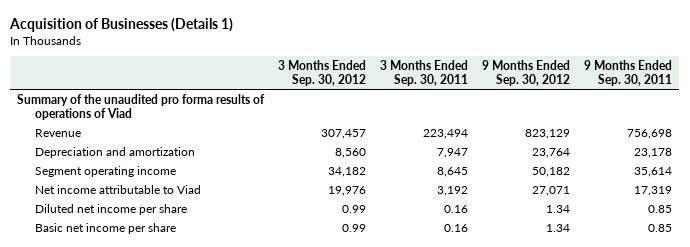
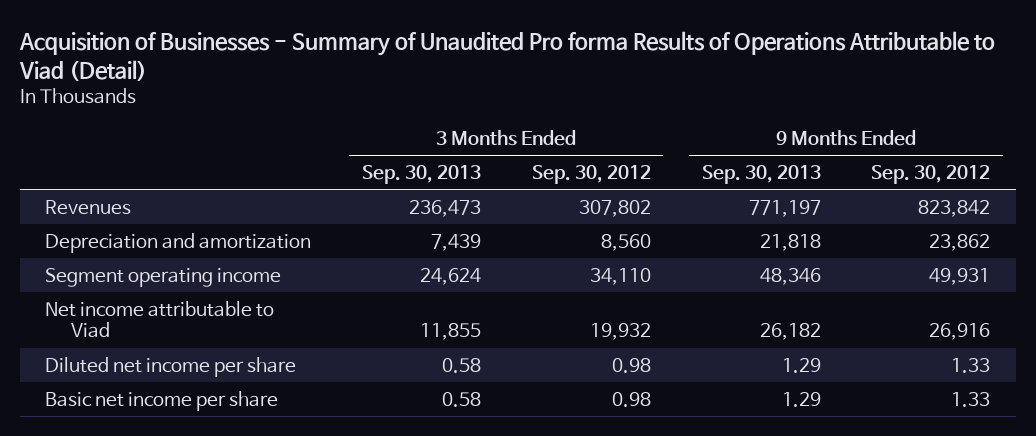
[9,17,234,32] Acquisition of Businesses (Details 1) -> [18,30,995,81] Acquisition of Businesses - Summary of Unaudited Pro forma Results of Operations Attributable to Viad (Detail)
[380,60,469,86] 3 Months Ended Sep. 30, 2011 -> none
[584,60,673,86] 9 Months Ended Sep. 30, 2011 -> none
none -> [361,165,481,185] Sep. 30, 2013
none -> [701,165,821,185] Sep. 30, 2013
[17,93,266,120] Summary of the unaudited pro forma results of operations of Viad -> none
[35,128,82,137] Revenue -> none
none -> [45,199,132,215] Revenues
[532,147,571,158] 23,764 -> [929,233,991,251] 23,862
[328,166,367,177] 34,182 -> [589,267,651,285] 34,110
[532,166,571,177] 50,182 -> [929,267,991,285] 49,931
[328,185,367,196] 19,976 -> [589,323,651,341] 19,932
[532,185,571,196] 27,071 -> [929,323,991,341] 26,916
[342,204,367,213] 0.99 -> [611,357,651,373] 0.98
[546,204,571,213] 1.34 -> [951,357,991,373] 1.33
[342,223,367,232] 0.99 -> [611,391,651,407] 0.98
[546,223,571,232] 1.34 -> [951,391,991,407] 1.33

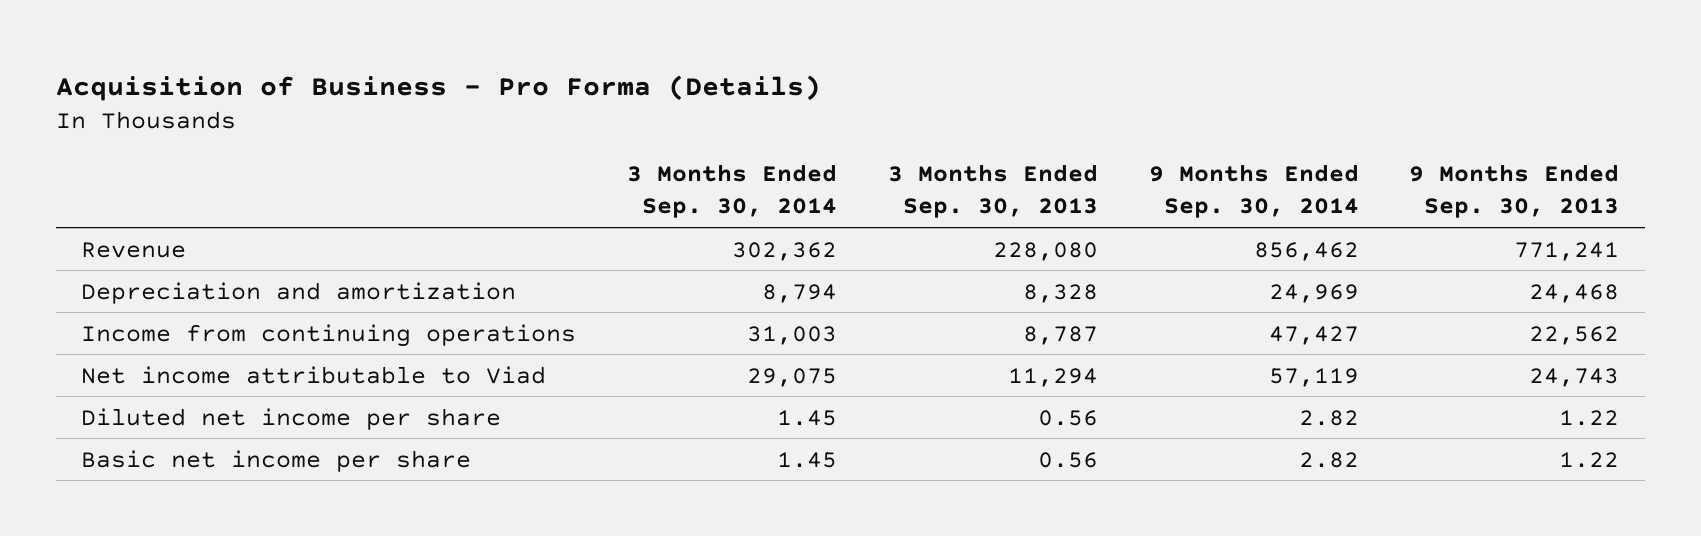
[18,30,995,81] Acquisition of Businesses - Summary of Unaudited Pro forma Results of Operations Attributable to Viad (Detail) -> [56,74,822,101] Acquisition of Business - Pro Forma (Details)
[531,165,651,185] Sep. 30, 2012 -> none
[871,165,991,185] Sep. 30, 2012 -> none
none -> [627,164,838,219] 3 Months Ended Sep. 30, 2014
none -> [1148,164,1359,219] 9 Months Ended Sep. 30, 2014
[45,199,132,215] Revenues -> none
[45,267,282,287] Segment operating income -> none
none -> [81,241,187,258] Revenue
[430,233,481,251] 7,439 -> [1022,283,1098,303] 8,328
[759,233,821,251] 21,818 -> [1529,283,1620,303] 24,468
none -> [81,323,577,347] Income from continuing operations
[419,323,481,341] 11,855 -> [1007,367,1098,387] 11,294
[759,323,821,341] 26,182 -> [1529,367,1620,387] 24,743
[441,357,481,373] 0.58 -> [1037,409,1098,426] 0.56
[781,357,821,373] 1.29 -> [1559,409,1620,426] 1.22
[441,391,481,407] 0.58 -> [1037,451,1098,468] 0.56
[781,391,821,407] 1.29 -> [1559,451,1620,468] 1.22

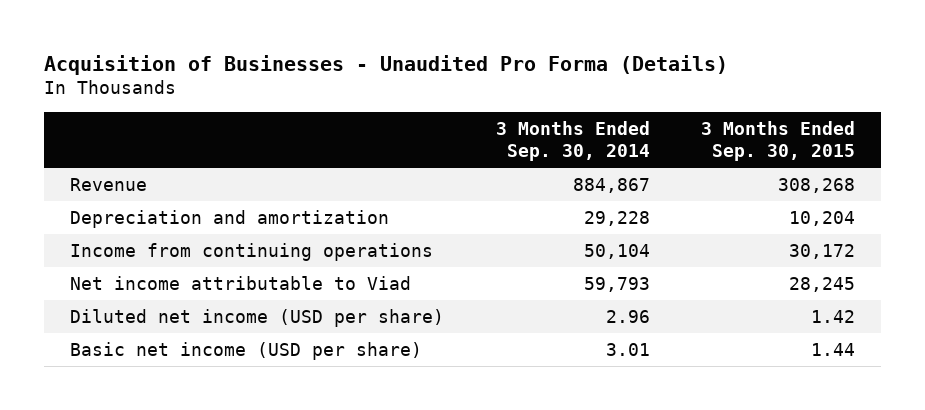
[56,74,822,101] Acquisition of Business - Pro Forma (Details) -> [43,54,728,75] Acquisition of Businesses - Unaudited Pro Forma (Details)
[887,164,1098,219] 3 Months Ended Sep. 30, 2013 -> none
[1148,164,1359,219] 9 Months Ended Sep. 30, 2014 -> none
[1409,164,1620,219] 9 Months Ended Sep. 30, 2013 -> none
none -> [701,120,856,162] 3 Months Ended Sep. 30, 2015
[732,241,838,261] 302,362 -> [572,177,650,193] 884,867
[762,283,838,303] 8,794 -> [583,210,650,226] 29,228
[747,325,838,345] 31,003 -> [583,243,650,259] 50,104
[747,367,838,387] 29,075 -> [583,276,650,292] 59,793
[81,407,502,430] Diluted net income per share -> [69,308,444,327] Diluted net income (USD per share)
[777,409,838,426] 1.45 -> [605,309,650,323] 2.96
[81,449,472,472] Basic net income per share -> [69,341,422,360] Basic net income (USD per share)
[777,451,838,468] 1.45 -> [605,342,650,356] 3.01

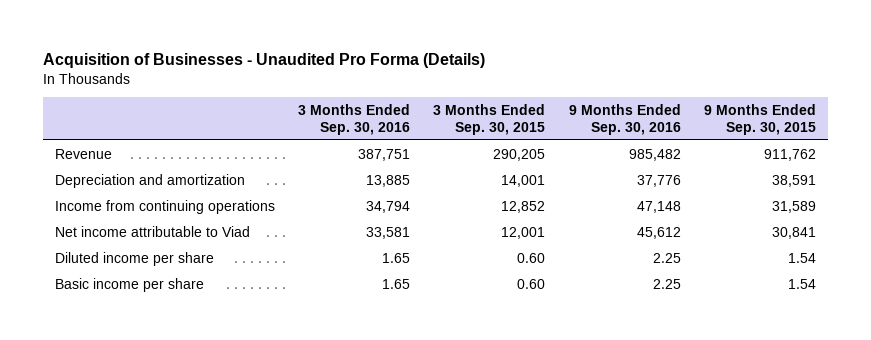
[495,120,650,162] 3 Months Ended Sep. 30, 2014 -> none
none -> [298,104,411,135] 3 Months Ended Sep. 30, 2016
none -> [568,104,681,135] 9 Months Ended Sep. 30, 2016
none -> [703,104,816,135] 9 Months Ended Sep. 30, 2015
[778,177,856,193] 308,268 -> [493,148,546,161] 290,205
[789,210,856,226] 10,204 -> [501,174,546,187] 14,001
[789,243,856,259] 30,172 -> [501,200,546,213] 12,852
[789,276,856,292] 28,245 -> [501,226,546,239] 12,001
[69,308,444,327] Diluted net income (USD per share) -> [54,251,214,266] Diluted income per share
[811,309,856,323] 1.42 -> [517,252,546,263] 0.60
[69,341,422,360] Basic net income (USD per share) -> [54,277,204,292] Basic income per share
[811,342,856,356] 1.44 -> [517,278,546,289] 0.60

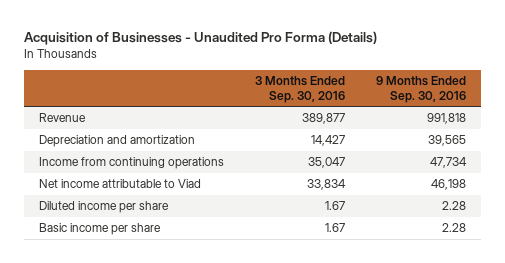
[433,104,546,135] 3 Months Ended Sep. 30, 2015 -> none
[703,104,816,135] 9 Months Ended Sep. 30, 2015 -> none
[358,148,411,161] 387,751 -> [302,113,346,125] 389,877
[628,148,681,161] 985,482 -> [426,113,466,125] 991,818
[366,174,411,187] 13,885 -> [311,135,346,147] 14,427
[636,174,681,187] 37,776 -> [427,135,466,147] 39,565
[366,200,411,213] 34,794 -> [308,157,346,169] 35,047
[636,200,681,213] 47,148 -> [429,157,467,169] 47,734
[366,226,411,239] 33,581 -> [307,179,347,191] 33,834
[636,226,681,239] 45,612 -> [430,179,466,191] 46,198
[382,252,411,263] 1.65 -> [325,201,346,211] 1.67
[652,252,681,263] 2.25 -> [441,201,466,211] 2.28
[382,278,411,289] 1.65 -> [325,223,346,233] 1.67
[652,278,681,289] 2.25 -> [441,223,466,233] 2.28

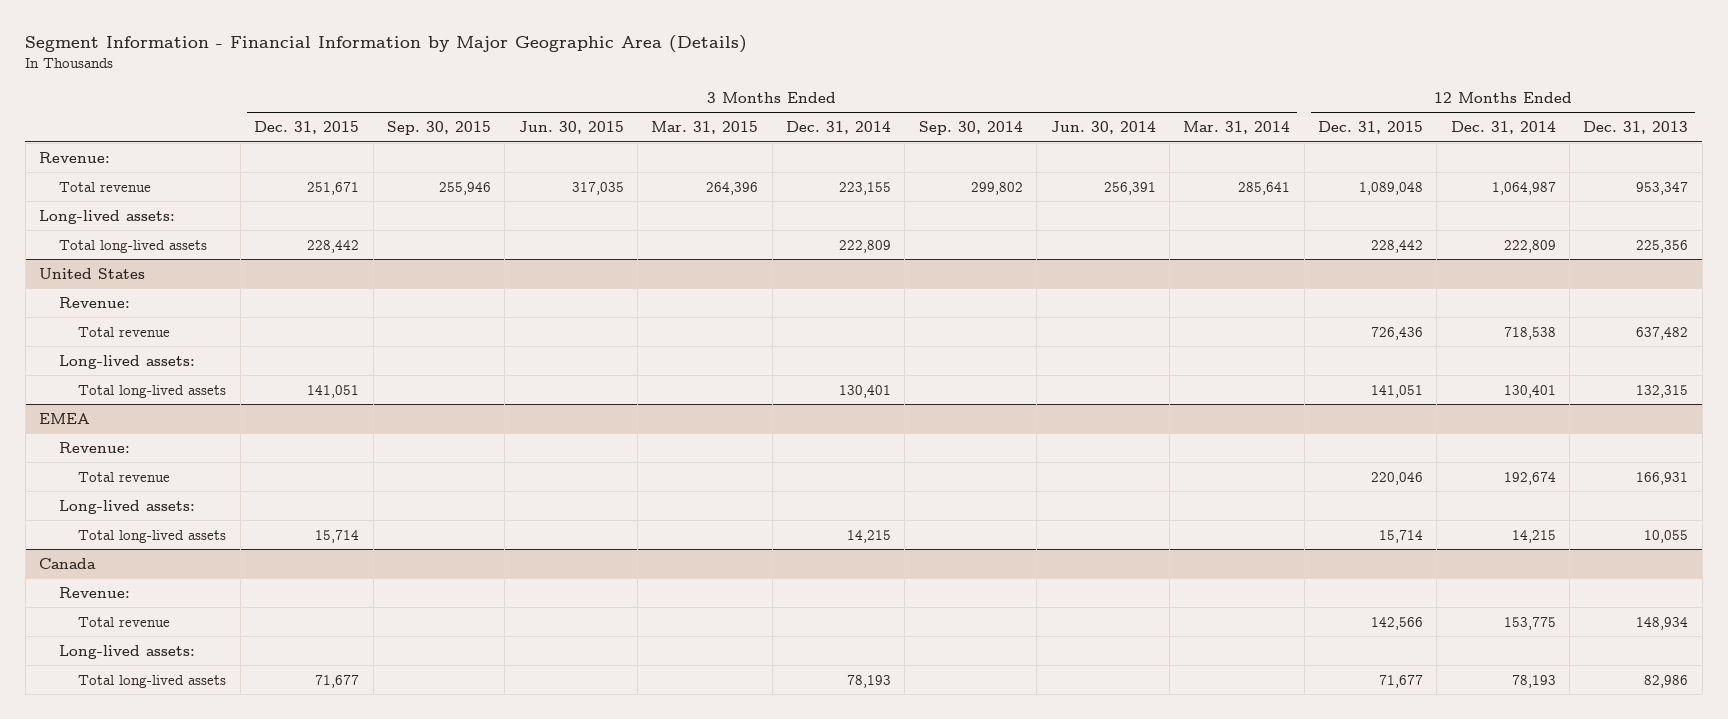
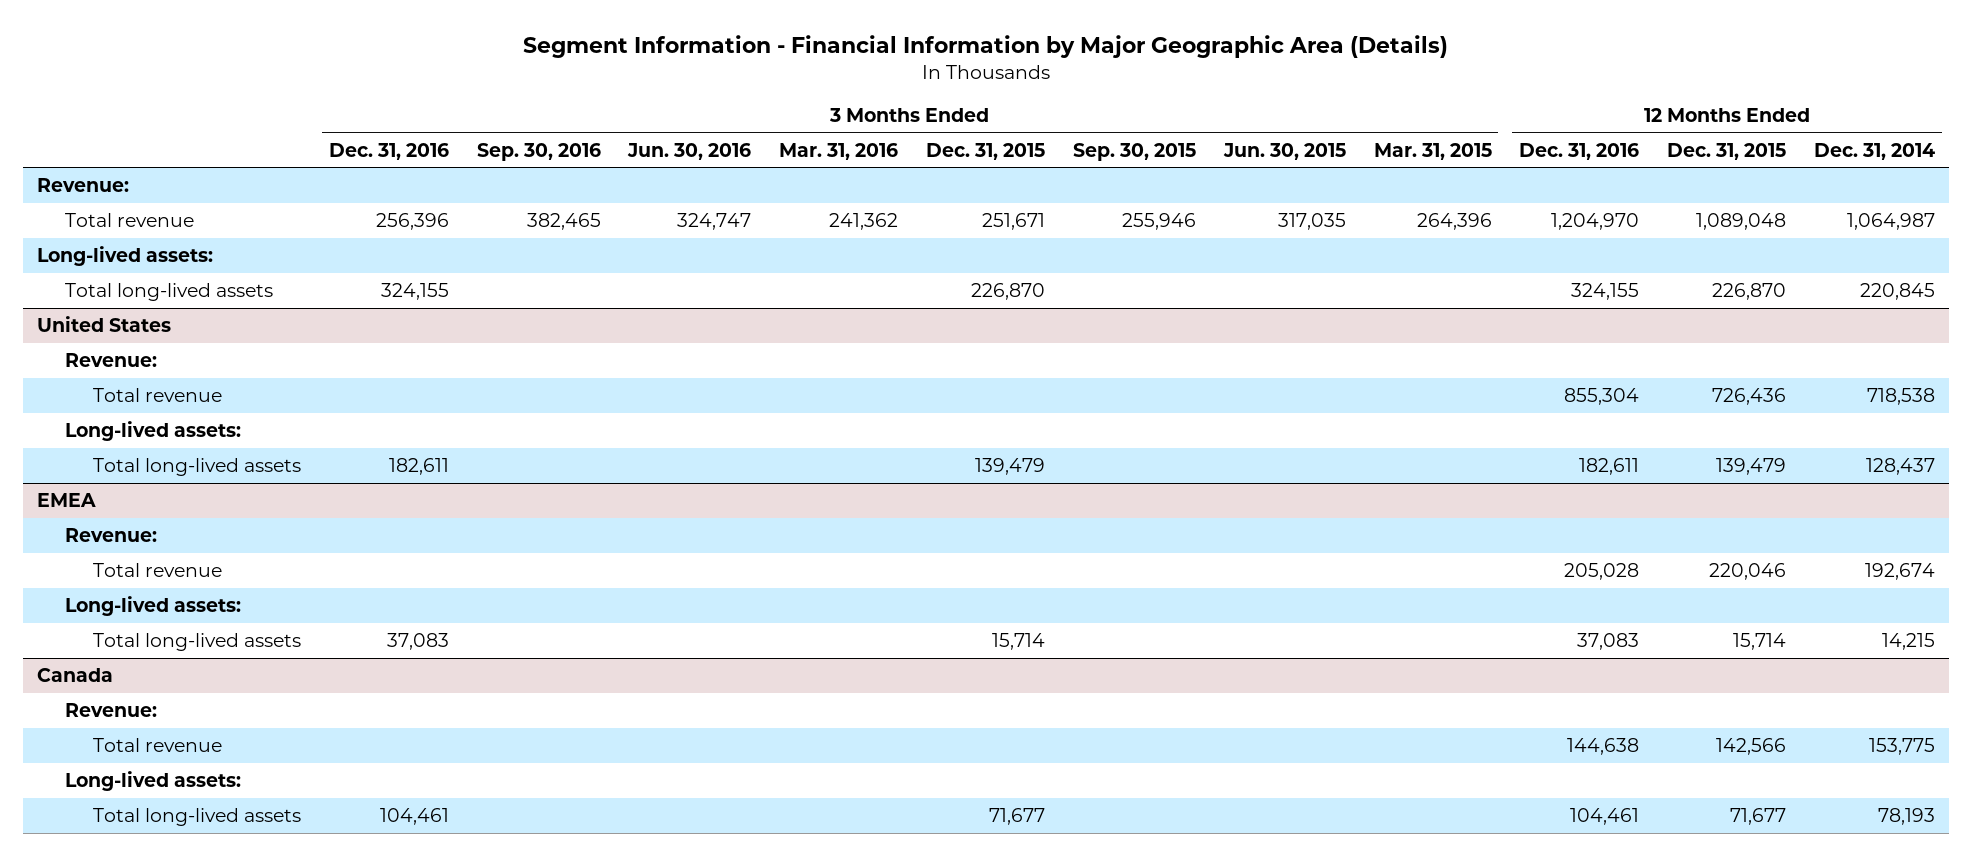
[786,120,892,134] Dec. 31, 2014 -> none
[918,120,1023,135] Sep. 30, 2014 -> none
[1050,120,1156,134] Jun. 30, 2014 -> none
[1183,120,1291,134] Mar. 31, 2014 -> none
[1583,120,1689,134] Dec. 31, 2013 -> none
none -> [328,142,449,160] Dec. 31, 2016
none -> [476,142,601,161] Sep. 30, 2016
none -> [627,142,752,160] Jun. 30, 2016
none -> [779,142,899,160] Mar. 31, 2016
none -> [1519,142,1640,160] Dec. 31, 2016
[307,239,360,253] 228,442 -> [971,282,1046,300] 226,870
[1370,239,1423,253] 228,442 -> [1712,282,1787,300] 226,870
[1503,239,1556,253] 222,809 -> [1859,282,1935,300] 220,845
[307,384,360,398] 141,051 -> [975,457,1046,475] 139,479
[1370,384,1423,398] 141,051 -> [1716,457,1787,475] 139,479
[1503,384,1556,398] 130,401 -> [1865,457,1935,475] 128,437

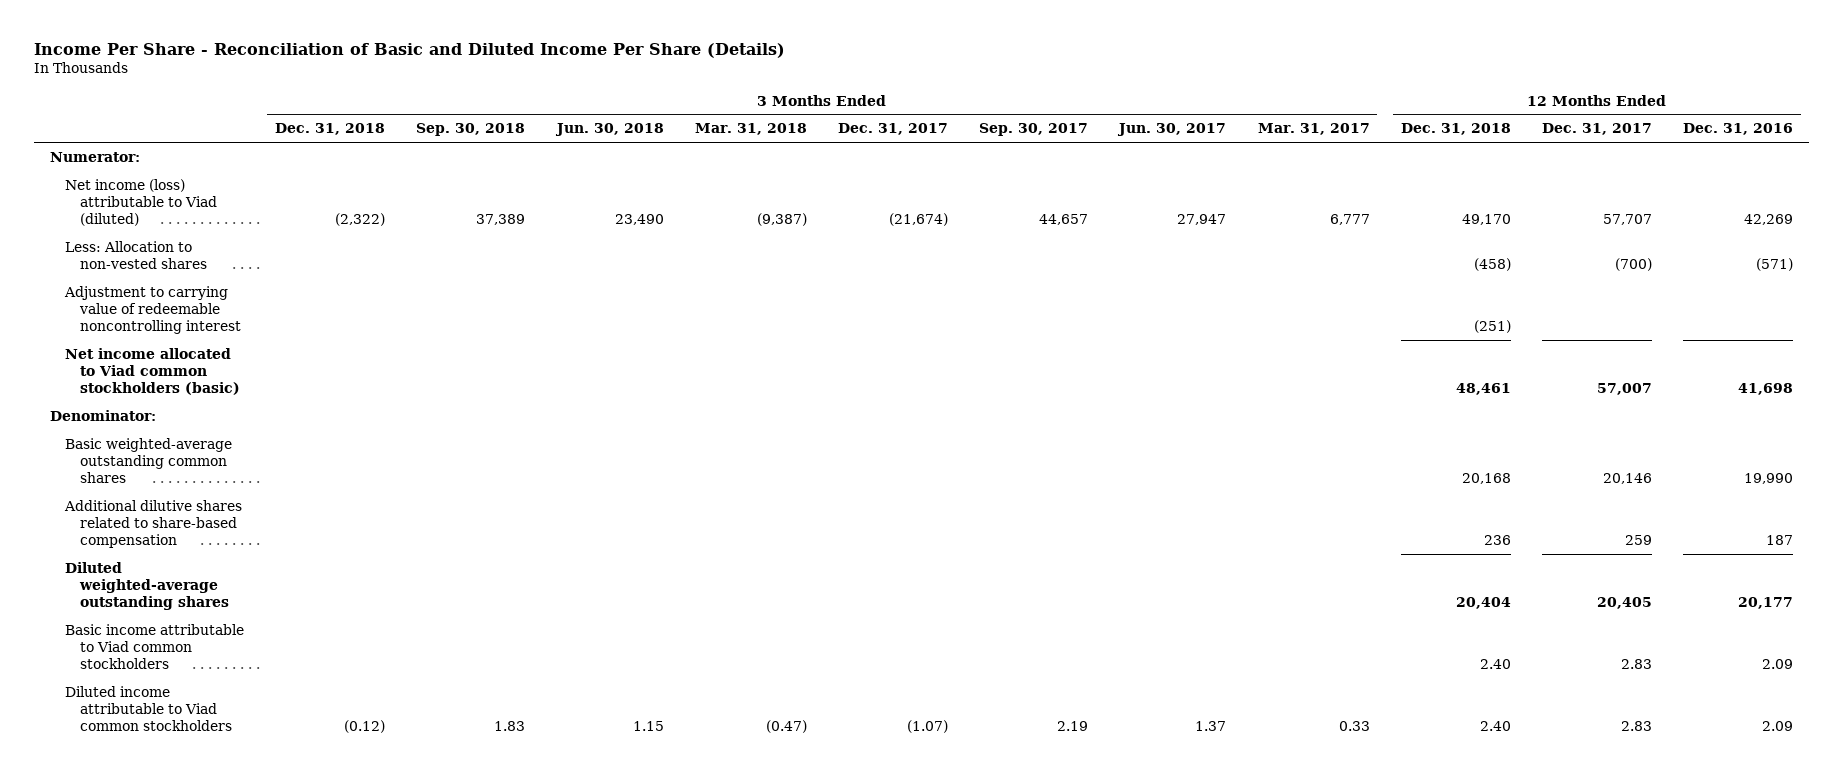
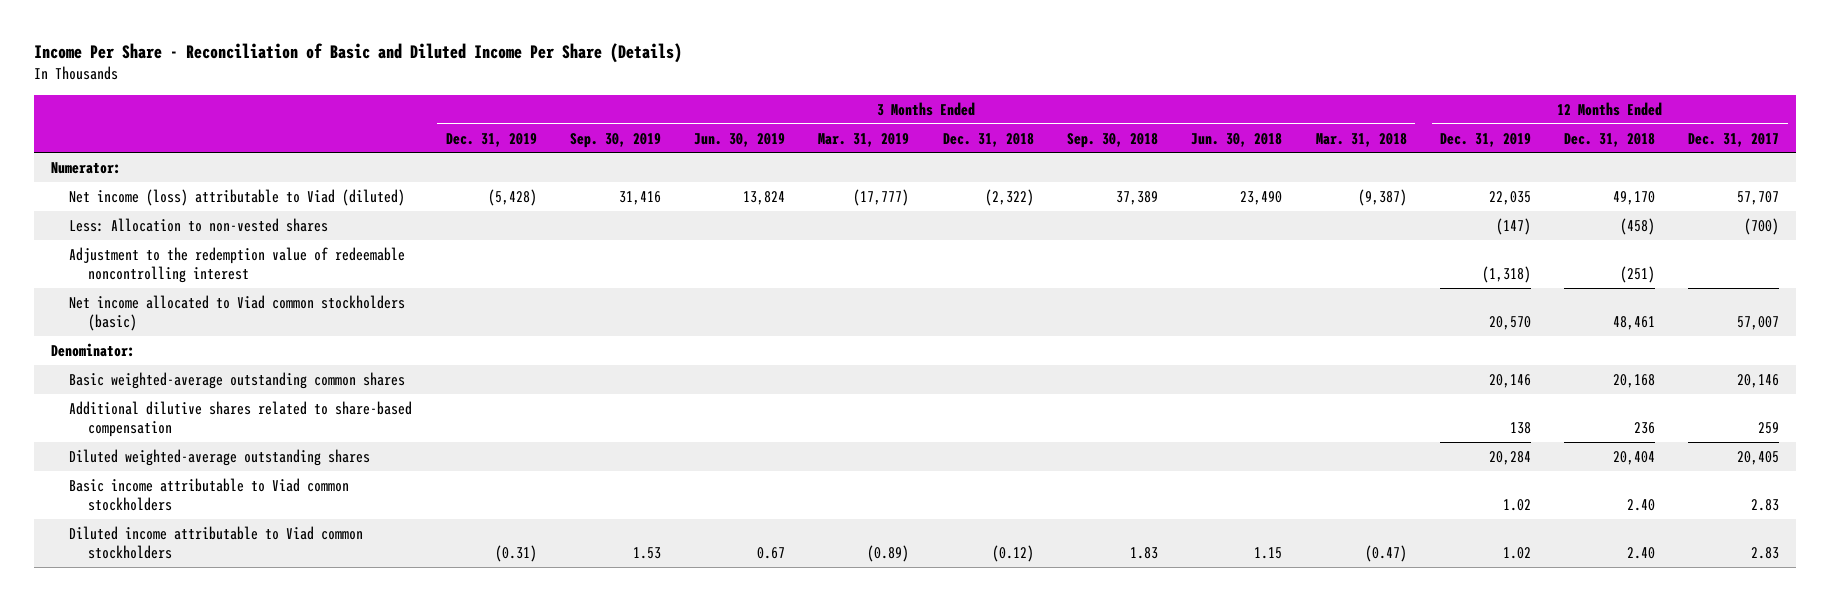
[837,123,948,136] Dec. 31, 2017 -> none
[979,123,1089,137] Sep. 30, 2017 -> none
[1117,123,1227,137] Jun. 30, 2017 -> none
[1257,123,1370,136] Mar. 31, 2017 -> none
[1683,123,1794,136] Dec. 31, 2016 -> none
none -> [445,132,537,147] Dec. 31, 2019
none -> [569,132,661,148] Sep. 30, 2019
none -> [694,132,786,147] Jun. 30, 2019
none -> [818,132,910,147] Mar. 31, 2019
none -> [1439,132,1531,147] Dec. 31, 2019
[63,285,242,334] Adjustment to carrying value of redeemable noncontrolling interest -> [69,246,406,283] Adjustment to the redemption value of redeemable noncontrolling interest

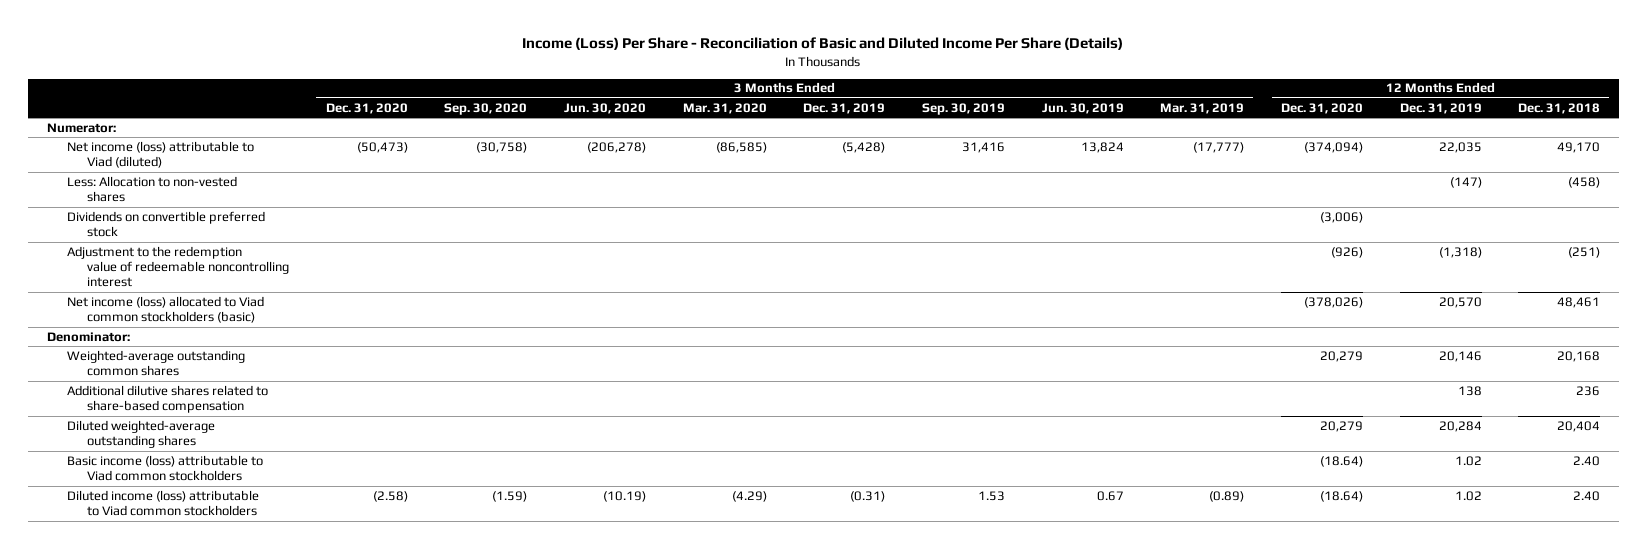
[34,43,683,64] Income Per Share - Reconciliation of Basic and Diluted Income Per Share (Details) -> [522,37,1124,51] Income (Loss) Per Share - Reconciliation of Basic and Diluted Income Per Share (Details)
[942,132,1034,147] Dec. 31, 2018 -> none
[1067,132,1159,148] Sep. 30, 2018 -> none
[1191,132,1283,147] Jun. 30, 2018 -> none
[1315,132,1407,147] Mar. 31, 2018 -> none
[1688,132,1780,147] Dec. 31, 2017 -> none
none -> [325,102,408,114] Dec. 31, 2020
none -> [444,102,528,115] Sep. 30, 2020
none -> [563,102,646,114] Jun. 30, 2020
none -> [682,102,767,114] Mar. 31, 2020
none -> [1280,102,1363,114] Dec. 31, 2020
none -> [66,210,265,238] Dividends on convertible preferred stock
[69,294,406,331] Net income allocated to Viad common stockholders (basic) -> [66,295,264,324] Net income (loss) allocated to Viad common stockholders (basic)
[69,371,406,389] Basic weighted-average outstanding common shares -> [66,349,245,377] Weighted-average outstanding common shares
[69,477,350,511] Basic income attributable to Viad common stockholders -> [66,454,263,482] Basic income (loss) attributable to Viad common stockholders
[69,525,364,559] Diluted income attributable to Viad common stockholders -> [66,489,259,517] Diluted income (loss) attributable to Viad common stockholders

